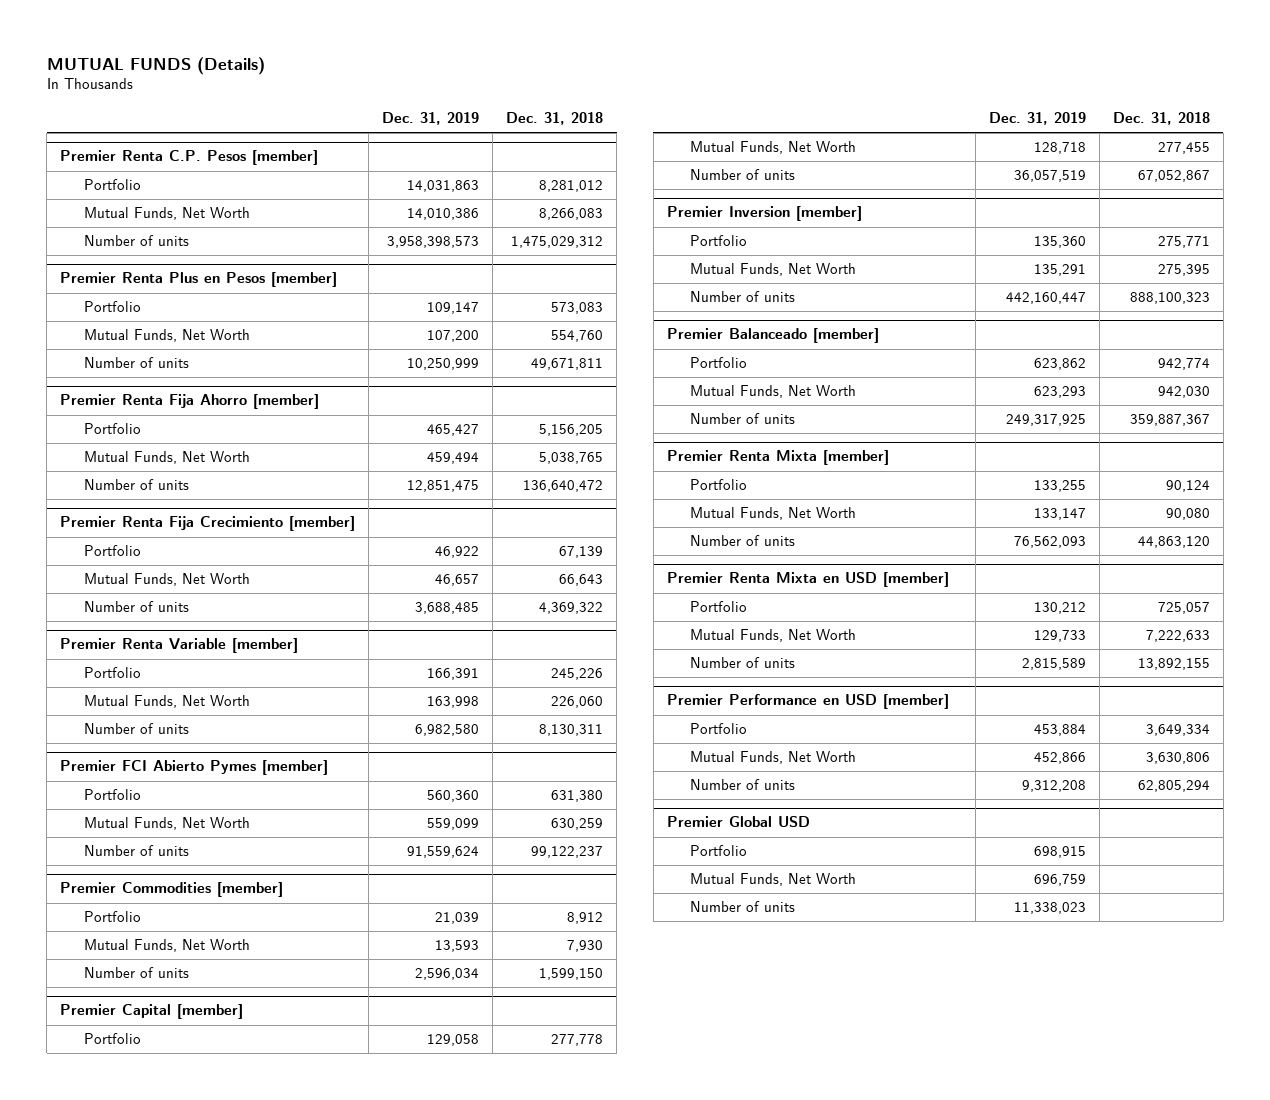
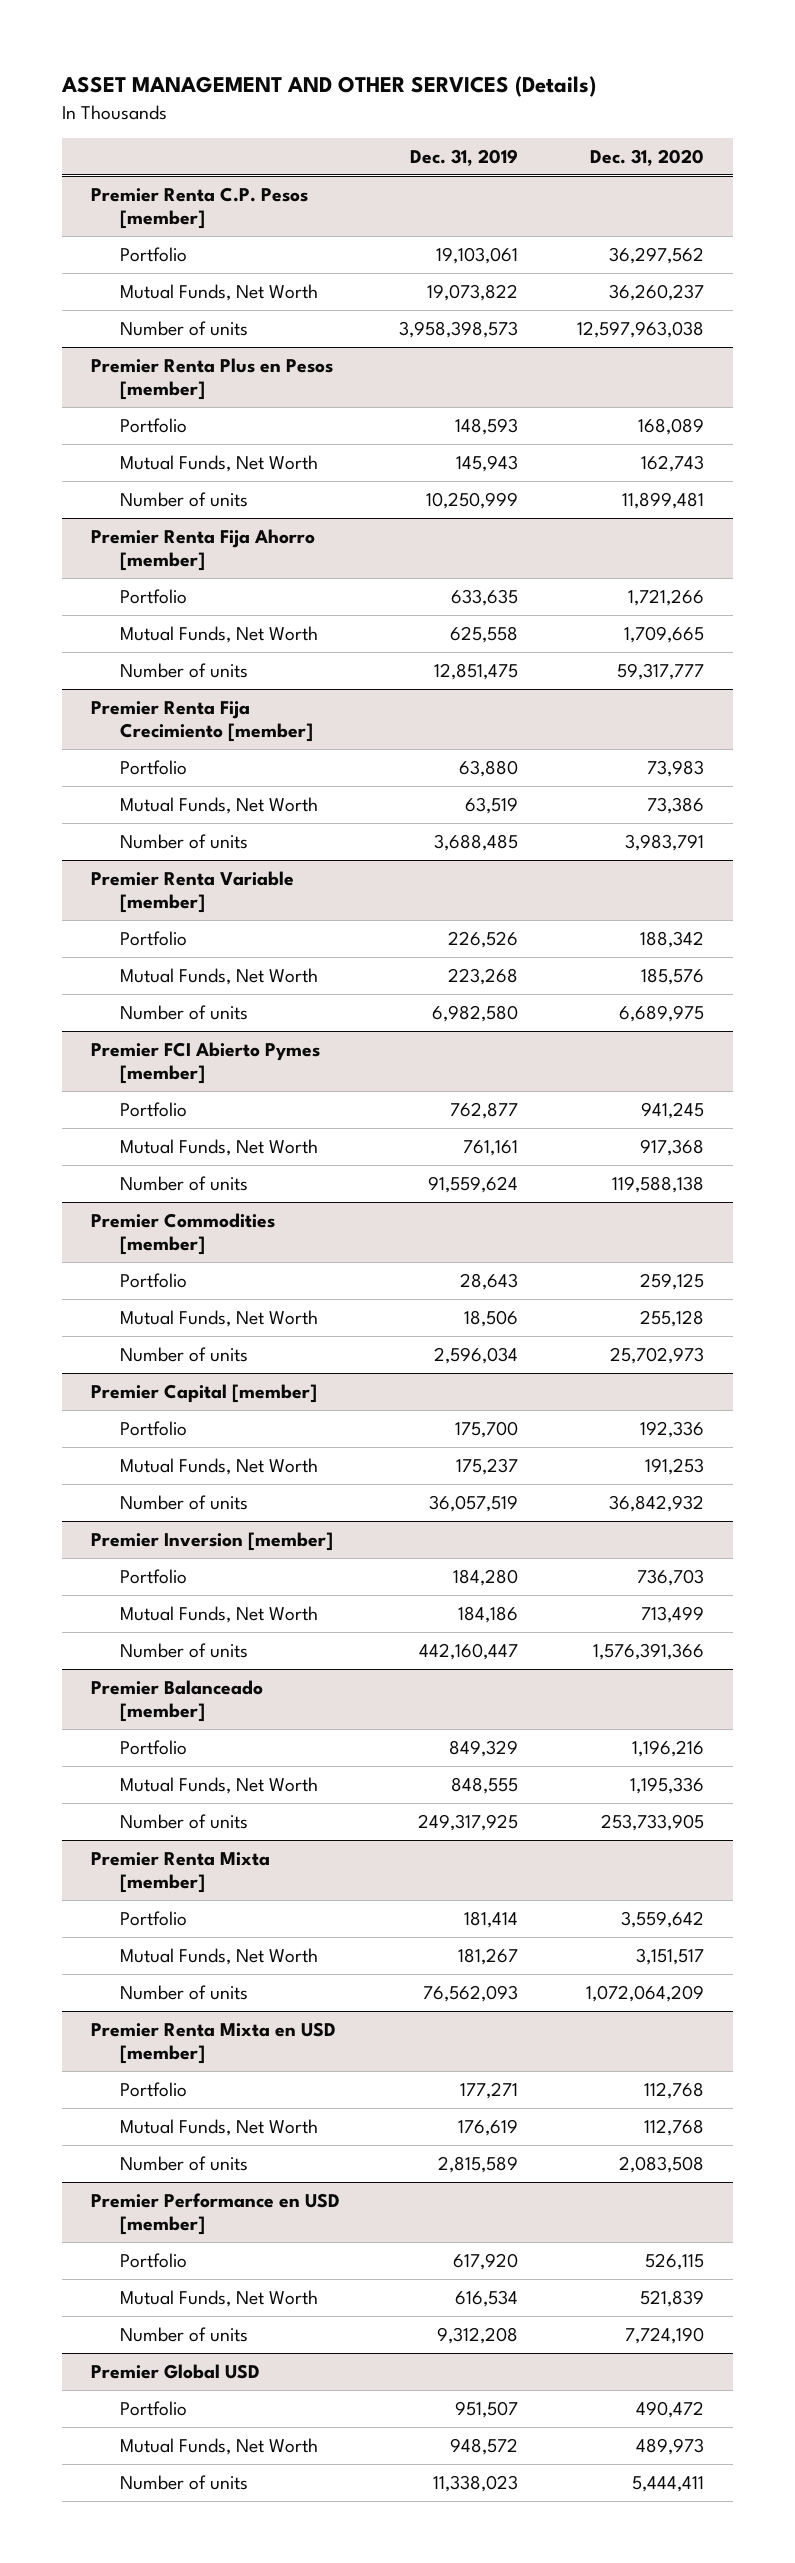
[46,56,265,75] MUTUAL FUNDS (Details) -> [60,76,596,98] ASSET MANAGEMENT AND OTHER SERVICES (Details)
[506,112,604,126] Dec. 31, 2018 -> none
none -> [589,149,704,167] Dec. 31, 2020
[407,180,480,193] 14,031,863 -> [435,246,518,264] 19,103,061
[407,208,480,221] 14,010,386 -> [426,283,518,301] 19,073,822
[427,302,480,315] 109,147 -> [454,417,518,435] 148,593
[427,330,480,343] 107,200 -> [455,454,518,472] 145,943
[427,424,480,437] 465,427 -> [450,588,518,606] 633,635
[427,452,480,465] 459,494 -> [449,625,518,643] 625,558
[435,546,480,559] 46,922 -> [458,759,518,777] 63,880
[435,574,480,587] 46,657 -> [464,796,518,814] 63,519
[427,668,480,681] 166,391 -> [447,930,518,948] 226,526
[427,696,480,709] 163,998 -> [447,967,518,985] 223,268
[427,790,480,803] 560,360 -> [449,1101,518,1119] 762,877
[427,818,480,831] 559,099 -> [462,1139,518,1156] 761,161
[435,912,480,925] 21,039 -> [459,1272,518,1290] 28,643
[435,940,480,953] 13,593 -> [463,1309,518,1327] 18,506
[427,1034,480,1047] 129,058 -> [454,1420,518,1438] 175,700
[1033,142,1086,155] 128,718 -> [455,1457,518,1475] 175,237
[1033,236,1086,249] 135,360 -> [452,1568,518,1586] 184,280
[1033,264,1086,277] 135,291 -> [457,1605,518,1623] 184,186
[1033,358,1086,371] 623,862 -> [448,1739,518,1757] 849,329
[1033,386,1086,399] 623,293 -> [450,1776,518,1794] 848,555
[1033,480,1086,493] 133,255 -> [463,1910,518,1928] 181,414
[1033,508,1086,521] 133,147 -> [457,1947,518,1965] 181,267
[1033,602,1086,615] 130,212 -> [459,2081,518,2099] 177,271
[1033,630,1086,643] 129,733 -> [457,2118,518,2136] 176,619
[1033,724,1086,737] 453,884 -> [452,2252,518,2270] 617,920
[1033,752,1086,765] 452,866 -> [454,2289,518,2307] 616,534
[1033,846,1086,859] 698,915 -> [454,2400,518,2418] 951,507
[1033,874,1086,887] 696,759 -> [449,2437,518,2455] 948,572

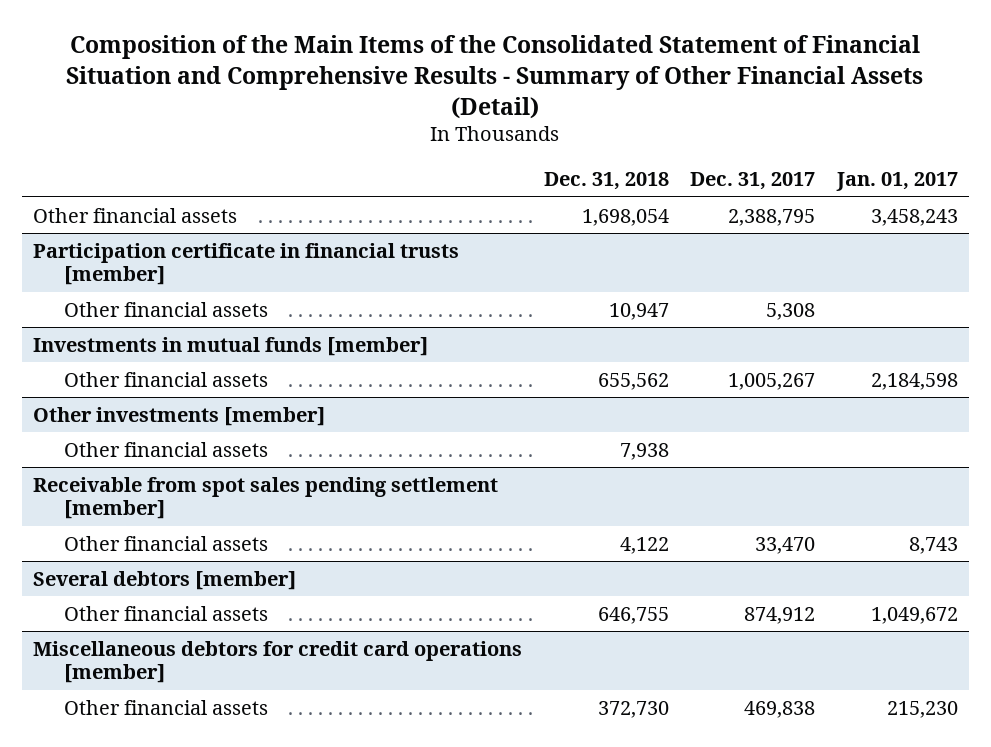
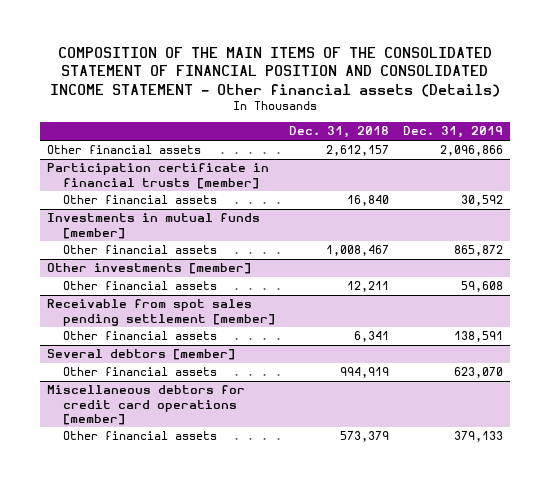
[66,34,924,119] Composition of the Main Items of the Consolidated Statement of Financial Situation and Comprehensive Results - Summary of Other Financial Assets (Detail) -> [49,47,500,97] COMPOSITION OF THE MAIN ITEMS OF THE CONSOLIDATED STATEMENT OF FINANCIAL POSITION AND CONSOLIDATED INCOME STATEMENT - Other financial assets (Details)
[690,172,816,191] Dec. 31, 2017 -> none
[835,172,958,192] Jan. 01, 2017 -> none
none -> [402,126,503,139] Dec. 31, 2019
[581,208,669,226] 1,698,054 -> [325,145,389,157] 2,612,157
[608,302,669,320] 10,947 -> [346,195,389,207] 16,840
[597,372,669,390] 655,562 -> [325,245,389,257] 1,008,467
[619,442,669,460] 7,938 -> [346,281,389,293] 12,211
[619,536,669,554] 4,122 -> [353,331,389,343] 6,341
[597,606,669,624] 646,755 -> [339,367,389,379] 994,919
[597,700,669,718] 372,730 -> [339,431,389,443] 573,379

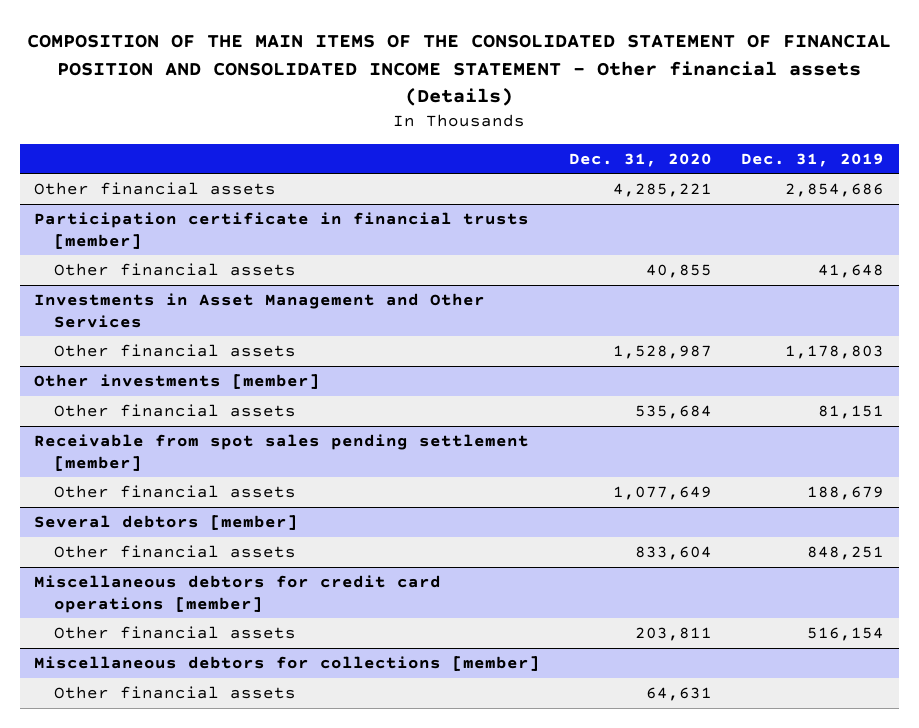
[288,126,389,139] Dec. 31, 2018 -> none
none -> [569,152,713,167] Dec. 31, 2020
[439,145,503,157] 2,096,866 -> [785,183,885,198] 2,854,686
[47,213,261,239] Investments in mutual funds [member] -> none
[460,195,503,207] 30,592 -> [818,264,885,279] 41,648
none -> [34,293,486,328] Investments in Asset Management and Other Services
[453,245,503,257] 865,872 -> [785,345,885,360] 1,178,803
[460,281,503,293] 59,608 -> [818,405,885,420] 81,151
[453,331,503,343] 138,591 -> [807,486,885,501] 188,679
[453,367,503,379] 623,070 -> [807,546,885,561] 848,251
[453,431,503,443] 379,133 -> [807,627,885,642] 516,154
none -> [34,656,541,672] Miscellaneous debtors for collections [member]
none -> [53,686,296,700] Other financial assets

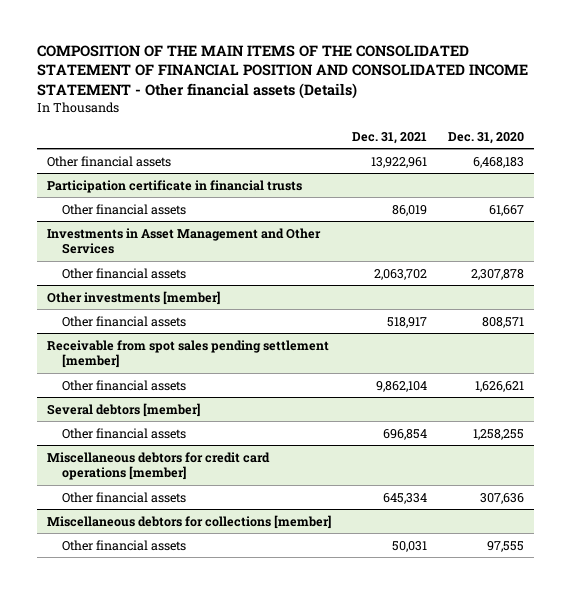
[741,152,885,167] Dec. 31, 2019 -> none
none -> [351,131,427,144] Dec. 31, 2021
[613,183,713,198] 4,285,221 -> [472,156,524,168] 6,468,183
[34,212,530,249] Participation certificate in financial trusts [member] -> [46,179,302,193] Participation certificate in financial trusts
[646,264,713,279] 40,855 -> [488,204,524,216] 61,667
[613,345,713,360] 1,528,987 -> [470,268,524,280] 2,307,878
[635,405,713,420] 535,684 -> [481,316,524,328] 808,571
[613,486,713,501] 1,077,649 -> [474,380,524,392] 1,626,621
[635,546,713,561] 833,604 -> [472,428,524,440] 1,258,255
[635,627,713,642] 203,811 -> [479,492,524,504] 307,636
[646,687,713,702] 64,631 -> [486,540,524,552] 97,555

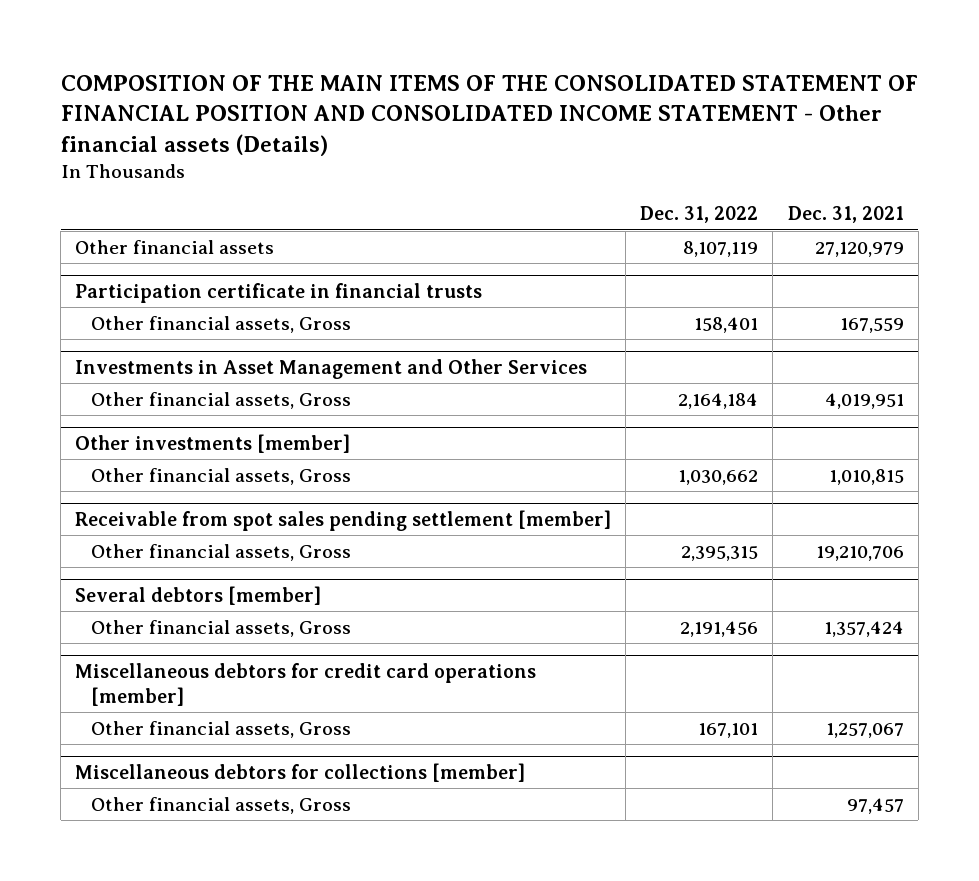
[447,131,524,144] Dec. 31, 2020 -> none
none -> [640,206,759,224] Dec. 31, 2022
[370,156,427,168] 13,922,961 -> [814,241,904,257] 27,120,979
[62,203,187,215] Other financial assets -> [90,315,351,333] Other financial assets, Gross
[391,204,427,216] 86,019 -> [839,317,904,333] 167,559
[62,267,187,279] Other financial assets -> [90,391,351,409] Other financial assets, Gross
[373,268,427,280] 2,063,702 -> [824,392,904,409] 4,019,951
[62,315,187,327] Other financial assets -> [90,467,351,485] Other financial assets, Gross
[386,316,427,328] 518,917 -> [828,468,904,485] 1,010,815
[62,379,187,391] Other financial assets -> [90,543,351,561] Other financial assets, Gross
[375,380,427,392] 9,862,104 -> [815,545,904,561] 19,210,706
[62,427,187,439] Other financial assets -> [90,619,351,637] Other financial assets, Gross
[382,428,427,440] 696,854 -> [823,620,904,637] 1,357,424
[62,491,187,503] Other financial assets -> [90,720,351,738] Other financial assets, Gross
[382,492,427,504] 645,334 -> [825,722,904,738] 1,257,067
[62,539,187,551] Other financial assets -> [90,796,351,814] Other financial assets, Gross
[391,540,427,552] 50,031 -> [846,797,904,814] 97,457

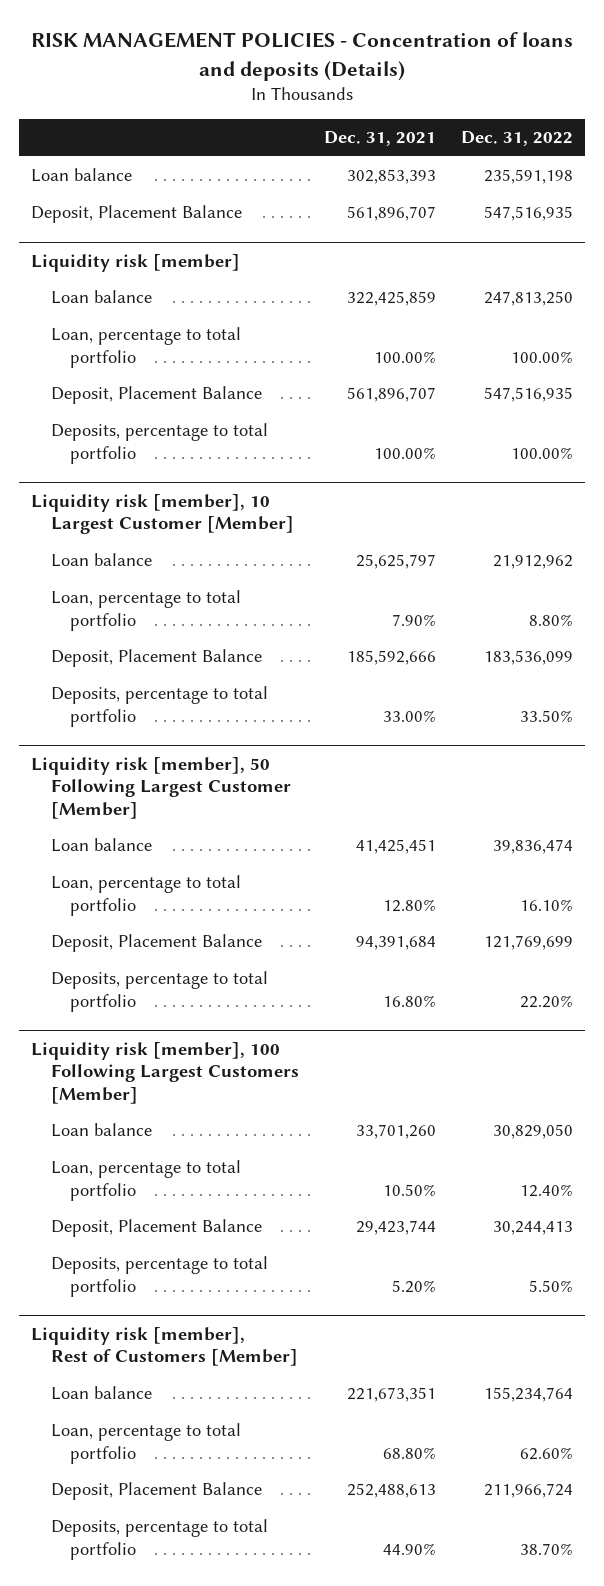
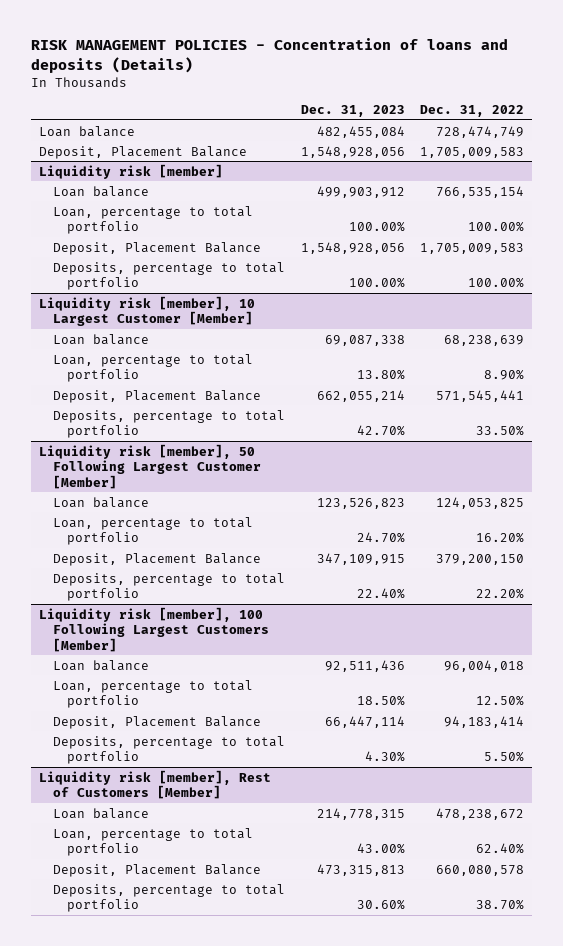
[323,131,436,147] Dec. 31, 2021 -> none
none -> [300,105,405,118] Dec. 31, 2023
[483,169,573,185] 235,591,198 -> [436,125,525,138] 728,474,749
[483,206,573,222] 547,516,935 -> [420,146,525,158] 1,705,009,583
[483,291,573,307] 247,813,250 -> [436,185,525,198] 766,535,154
[483,387,573,403] 547,516,935 -> [420,242,525,254] 1,705,009,583
[492,555,573,570] 21,912,962 -> [444,334,525,346] 68,238,639
[528,613,573,626] 8.80% -> [484,369,525,381] 8.90%
[483,650,573,666] 183,536,099 -> [436,389,525,402] 571,545,441
[492,839,573,855] 39,836,474 -> [436,496,525,509] 124,053,825
[519,898,573,911] 16.10% -> [476,532,525,544] 16.20%
[483,935,573,951] 121,769,699 -> [436,553,525,565] 379,200,150
[492,1124,573,1140] 30,829,050 -> [444,659,525,672] 96,004,018
[519,1183,573,1197] 12.40% -> [476,695,525,707] 12.50%
[492,1221,573,1236] 30,244,413 -> [444,715,525,728] 94,183,414
[483,1387,573,1403] 155,234,764 -> [436,807,525,820] 478,238,672
[519,1446,573,1460] 62.60% -> [476,843,525,855] 62.40%
[483,1483,573,1499] 211,966,724 -> [436,864,525,876] 660,080,578

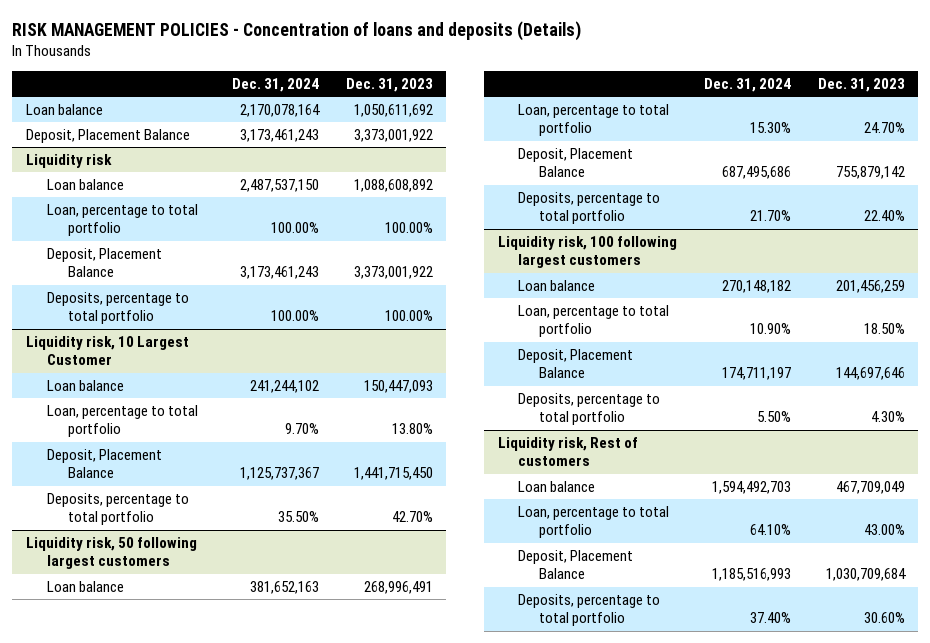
[420,105,525,118] Dec. 31, 2022 -> none
none -> [231,78,319,93] Dec. 31, 2024
[316,125,405,138] 482,455,084 -> [353,103,433,117] 1,050,611,692
[300,145,405,158] 1,548,928,056 -> [353,128,433,142] 3,373,001,922
[38,163,223,179] Liquidity risk [member] -> [25,153,112,168] Liquidity risk
[316,185,405,198] 499,903,912 -> [353,178,433,192] 1,088,608,892
[300,241,405,254] 1,548,928,056 -> [353,266,433,280] 3,373,001,922
[38,295,255,327] Liquidity risk [member], 10 Largest Customer [Member] -> [25,335,189,366] Liquidity risk, 10 Largest Customer
[324,334,405,346] 69,087,338 -> [363,379,433,393] 150,447,093
[316,389,405,402] 662,055,214 -> [353,467,433,481] 1,441,715,450
[38,443,261,489] Liquidity risk [member], 50 Following Largest Customer [Member] -> [25,536,197,570] Liquidity risk, 50 following largest customers
[316,497,405,509] 123,526,823 -> [363,580,433,594] 268,996,491
[316,552,405,565] 347,109,915 -> [835,166,905,180] 755,879,142
[38,606,269,652] Liquidity risk [member], 100 Following Largest Customers [Member] -> [497,235,677,269] Liquidity risk, 100 following largest customers
[324,659,405,672] 92,511,436 -> [835,279,905,293] 201,456,259
[324,715,405,728] 66,447,114 -> [835,367,905,381] 144,697,646
[38,769,271,800] Liquidity risk [member], Rest of Customers [Member] -> [497,436,638,467] Liquidity risk, Rest of customers
[316,807,405,820] 214,778,315 -> [835,480,905,494] 467,709,049
[316,863,405,876] 473,315,813 -> [825,568,906,582] 1,030,709,684

